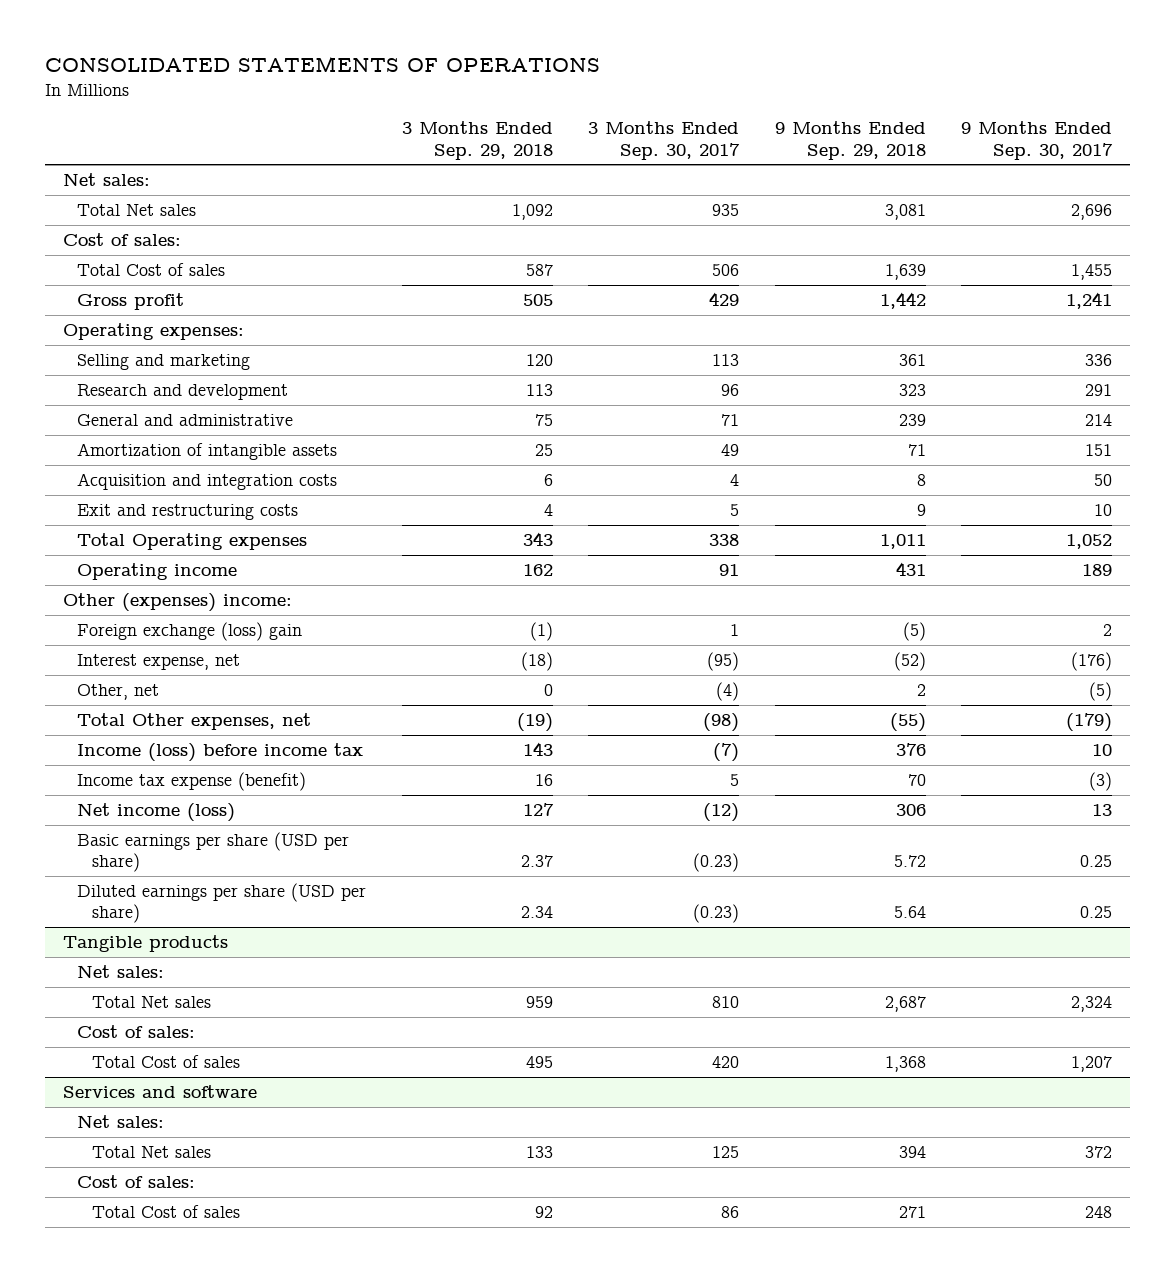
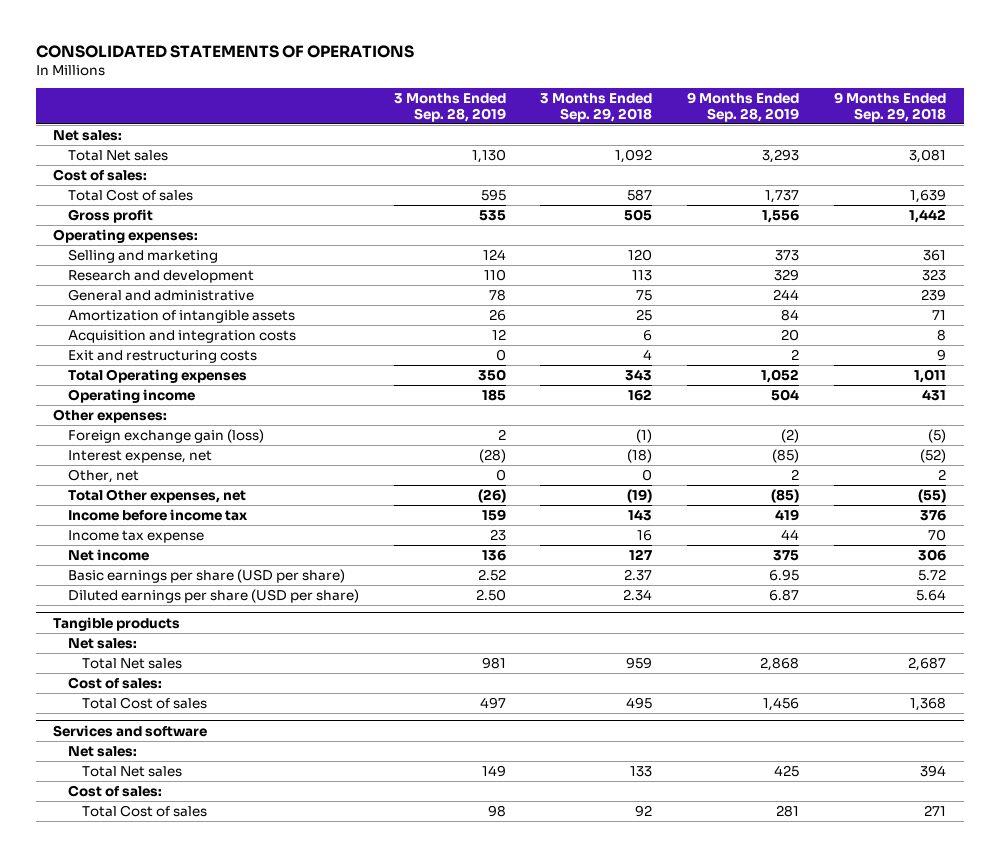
[588,121,741,160] 3 Months Ended Sep. 30, 2017 -> none
[961,121,1114,160] 9 Months Ended Sep. 30, 2017 -> none
none -> [393,93,506,122] 3 Months Ended Sep. 28, 2019
none -> [687,92,800,122] 9 Months Ended Sep. 28, 2019
[62,592,292,612] Other (expenses) income: -> [53,408,168,423] Other expenses:
[77,621,303,641] Foreign exchange (loss) gain -> [67,428,264,443] Foreign exchange gain (loss)
[77,742,364,762] Income (loss) before income tax -> [67,508,247,521] Income before income tax
[77,771,307,791] Income tax expense (benefit) -> [67,529,204,543] Income tax expense
[77,802,236,822] Net income (loss) -> [67,548,149,561] Net income

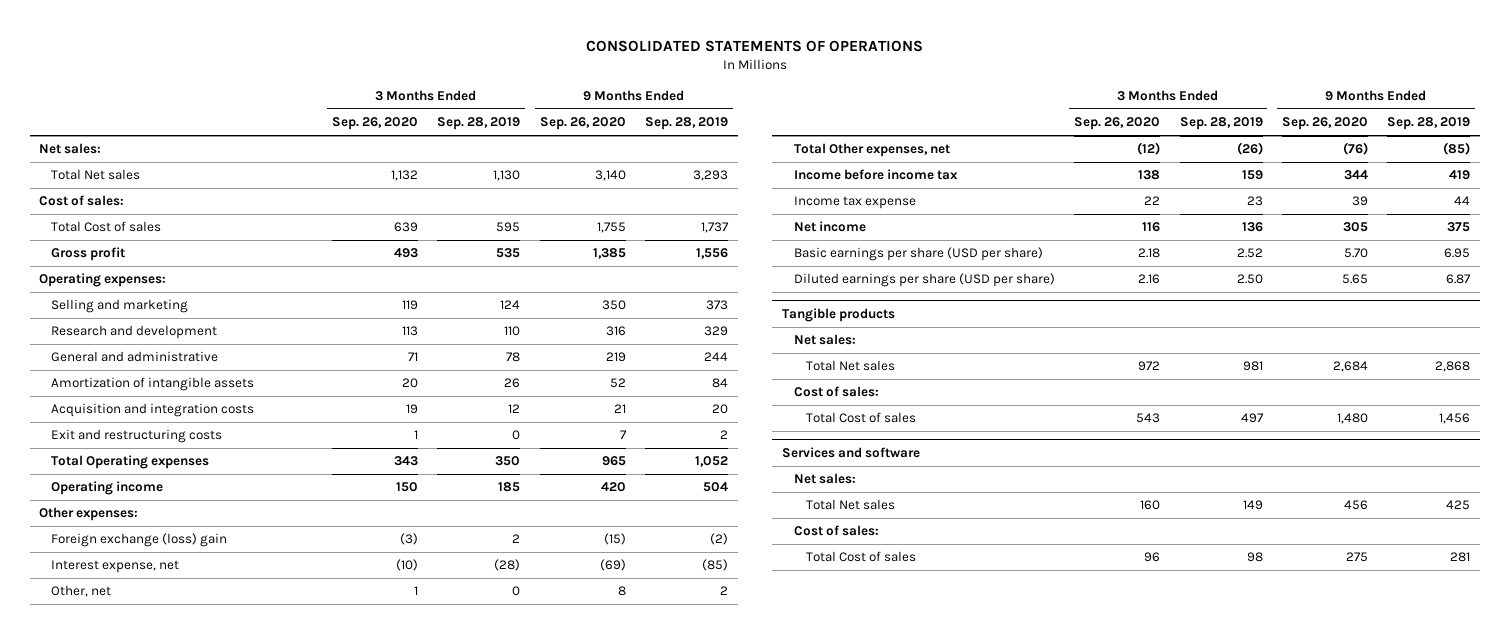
[540,93,653,122] 3 Months Ended Sep. 29, 2018 -> none
[834,92,947,122] 9 Months Ended Sep. 29, 2018 -> none
none -> [331,117,418,131] Sep. 26, 2020
none -> [539,117,626,131] Sep. 26, 2020
[67,428,264,443] Foreign exchange gain (loss) -> [51,533,228,548] Foreign exchange (loss) gain

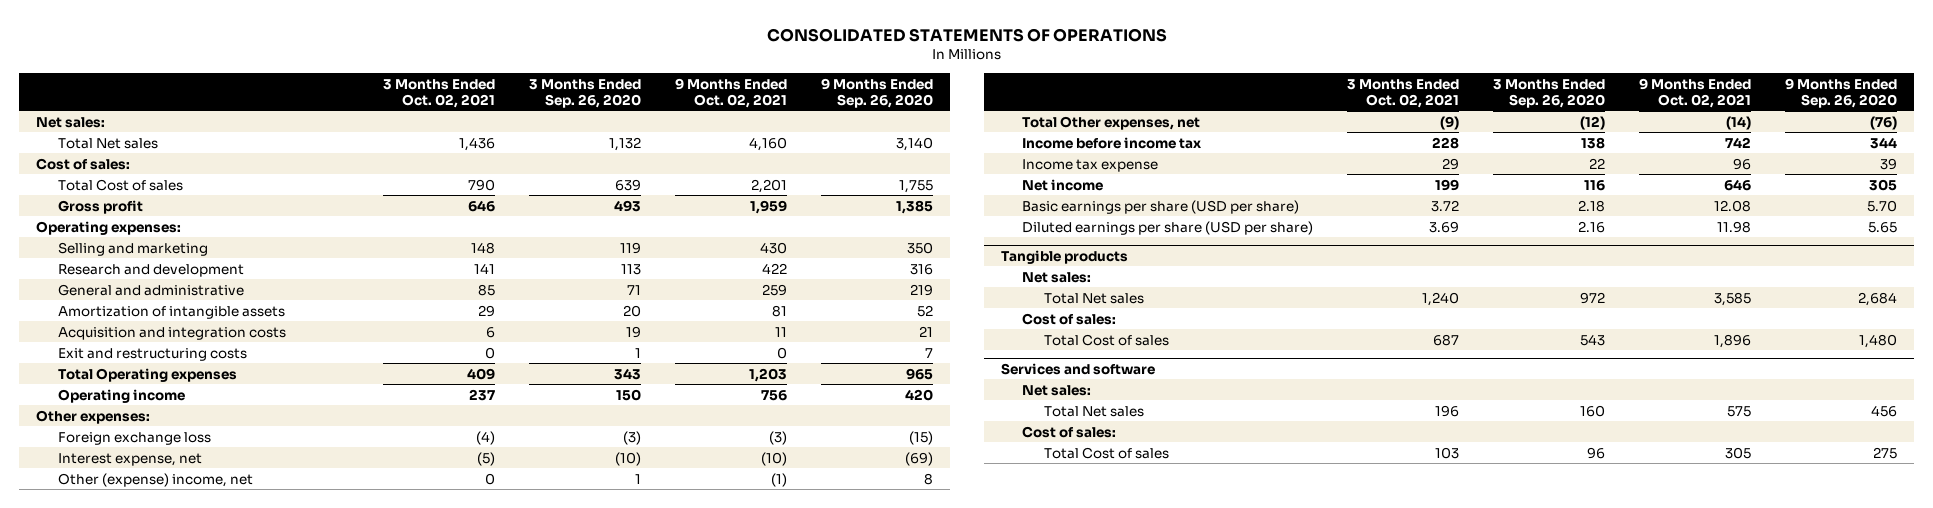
[437,117,521,131] Sep. 28, 2019 -> none
[645,117,729,131] Sep. 28, 2019 -> none
none -> [382,78,495,108] 3 Months Ended Oct. 02, 2021
none -> [674,77,787,108] 9 Months Ended Oct. 02, 2021
[51,533,228,548] Foreign exchange (loss) gain -> [58,431,212,445] Foreign exchange loss
[51,585,112,598] Other, net -> [58,472,254,487] Other (expense) income, net

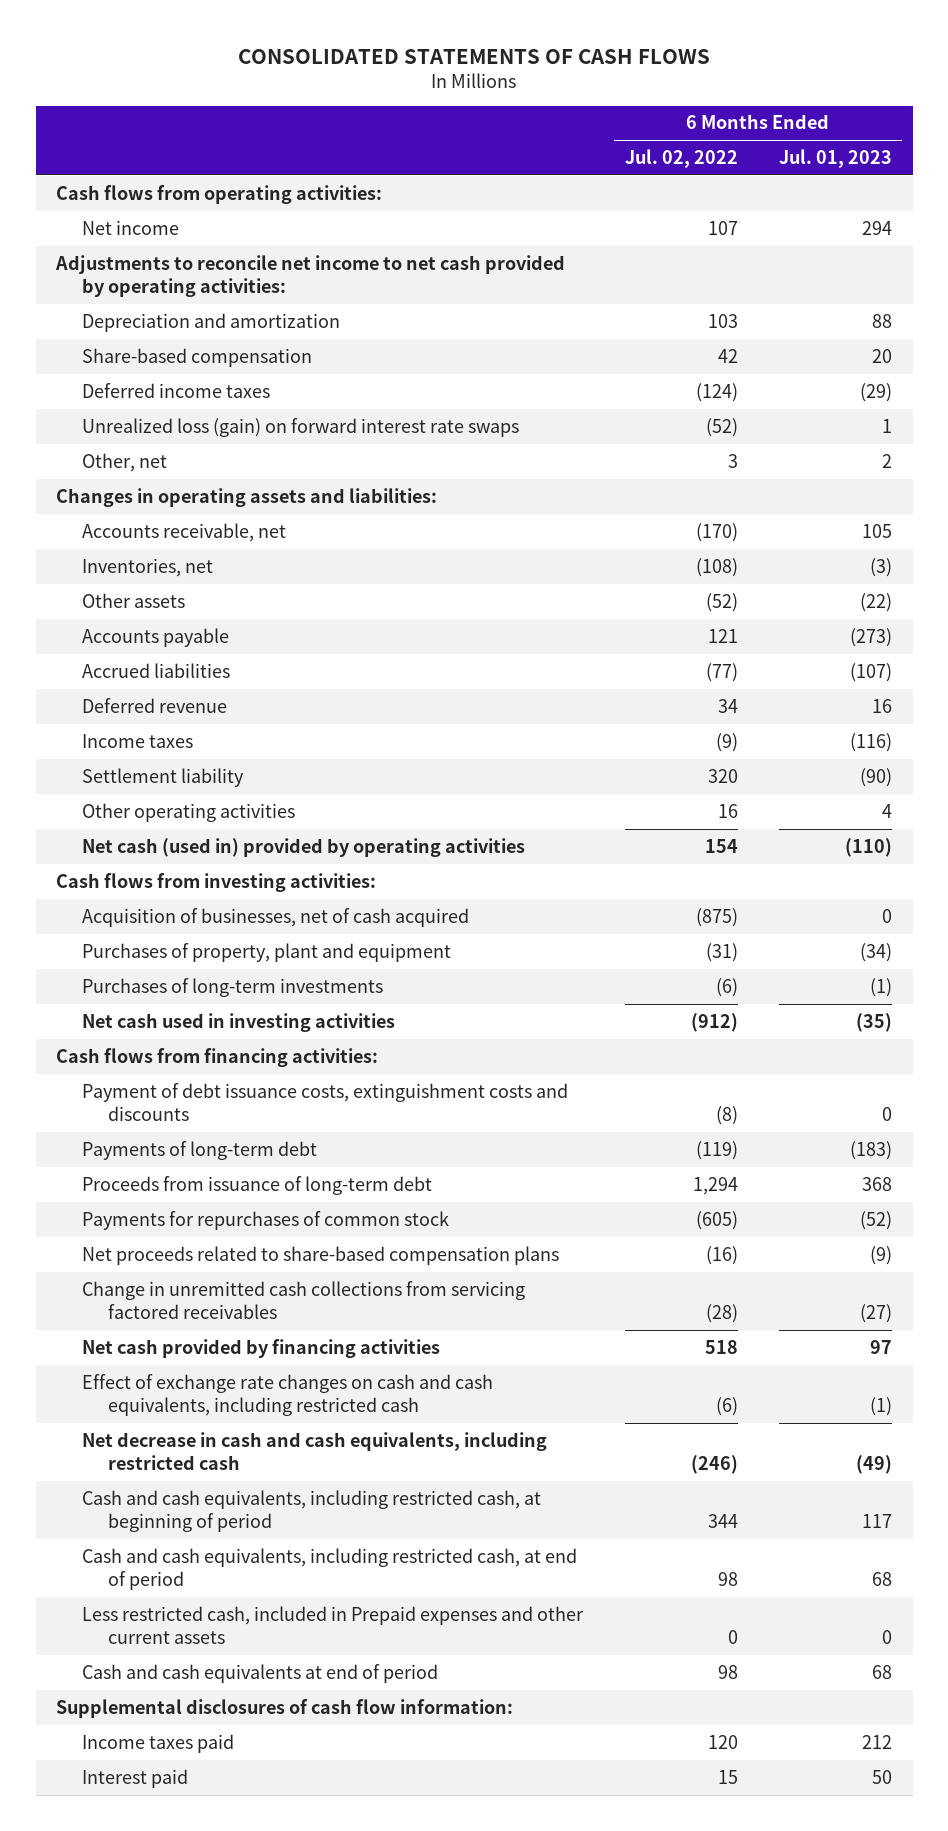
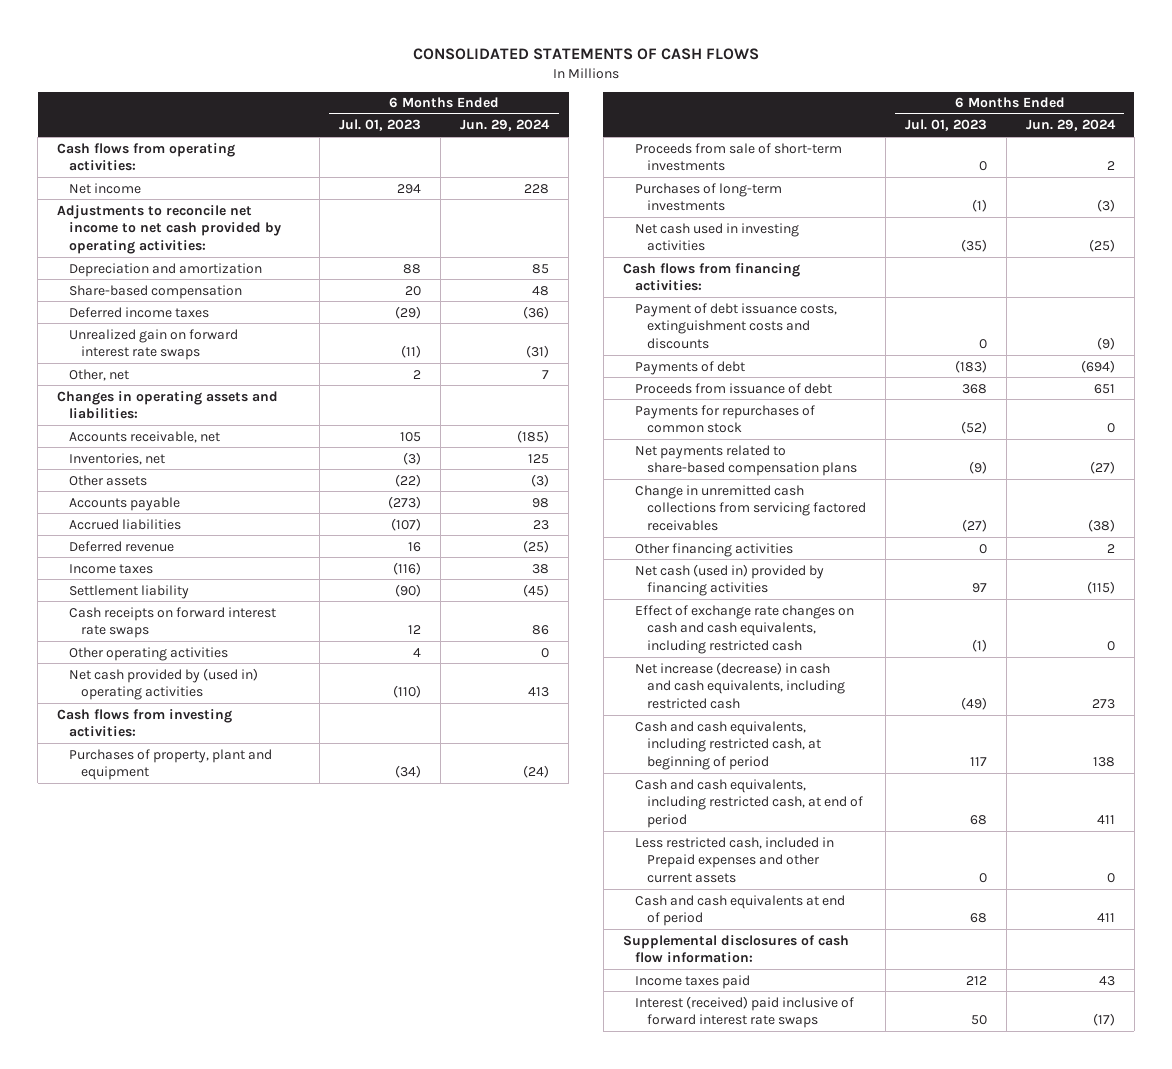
[624,149,738,169] Jul. 02, 2022 -> none
none -> [460,119,551,132] Jun. 29, 2024
[82,417,520,437] Unrealized loss (gain) on forward interest rate swaps -> [69,328,239,361] Unrealized gain on forward interest rate swaps
[881,418,892,433] 1 -> [401,345,422,359] (11)
none -> [69,606,277,639] Cash receipts on forward interest rate swaps
[82,837,526,857] Net cash (used in) provided by operating activities -> [69,667,259,701] Net cash provided by (used in) operating activities
[82,907,470,927] Acquisition of businesses, net of cash acquired -> none
none -> [634,142,842,172] Proceeds from sale of short-term investments
[82,1140,318,1160] Payments of long-term debt -> [634,360,745,375] Payments of debt
[82,1175,433,1195] Proceeds from issuance of long-term debt -> [634,382,832,394] Proceeds from issuance of debt
[82,1245,560,1265] Net proceeds related to share-based compensation plans -> [634,444,857,477] Net payments related to share-based compensation plans
none -> [634,542,793,557] Other financing activities
[82,1338,441,1358] Net cash provided by financing activities -> [634,563,824,597] Net cash (used in) provided by financing activities
[82,1431,548,1470] Net decrease in cash and cash equivalents, including restricted cash -> [634,661,845,710] Net increase (decrease) in cash and cash equivalents, including restricted cash
[82,1768,189,1788] Interest paid -> none
none -> [634,995,854,1029] Interest (received) paid inclusive of forward interest rate swaps

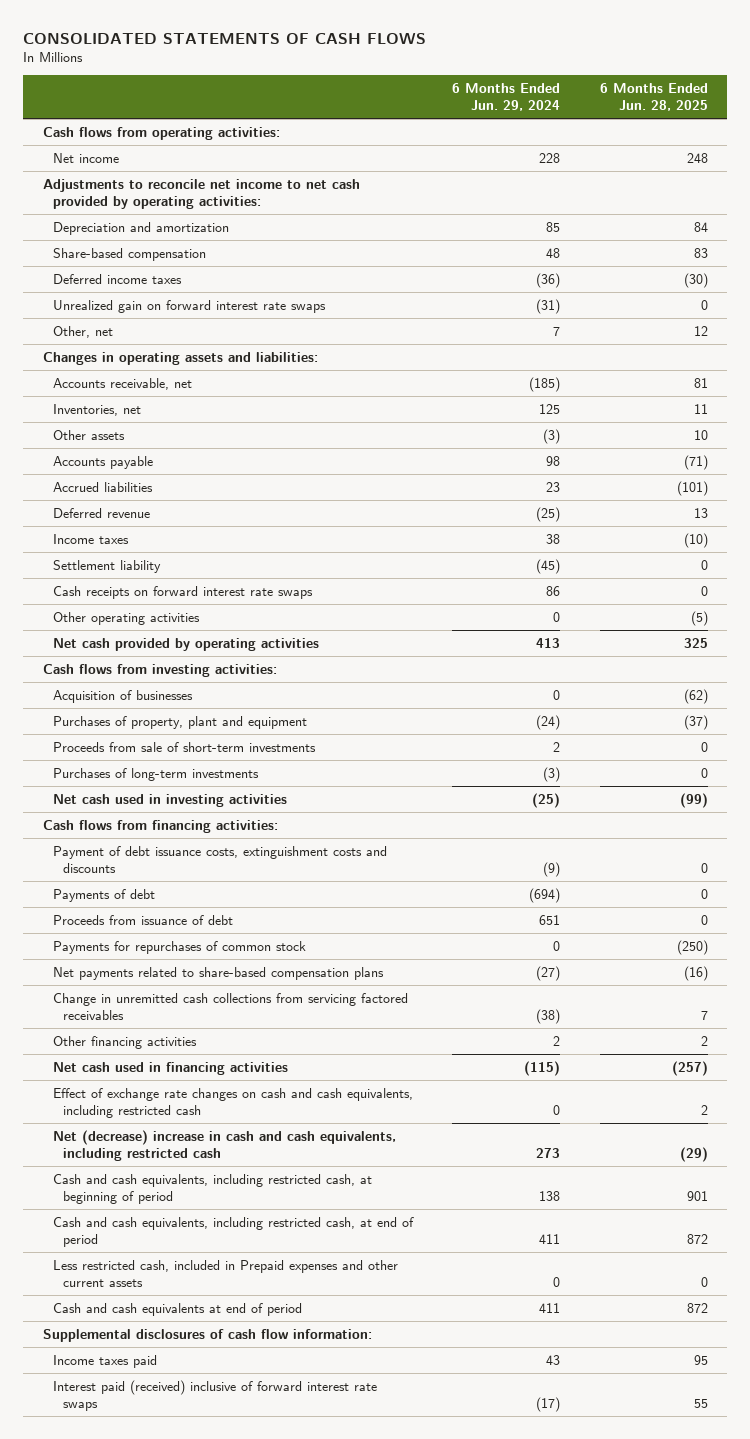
[339,119,422,132] Jul. 01, 2023 -> none
none -> [599,82,708,111] 6 Months Ended Jun. 28, 2025
[69,667,259,701] Net cash provided by (used in) operating activities -> [52,637,319,651] Net cash provided by operating activities
none -> [52,689,193,703] Acquisition of businesses
[634,563,824,597] Net cash (used in) provided by financing activities -> [52,1061,288,1075] Net cash used in financing activities
[634,661,845,710] Net increase (decrease) in cash and cash equivalents, including restricted cash -> [52,1129,396,1161] Net (decrease) increase in cash and cash equivalents, including restricted cash
[634,995,854,1029] Interest (received) paid inclusive of forward interest rate swaps -> [52,1379,377,1411] Interest paid (received) inclusive of forward interest rate swaps

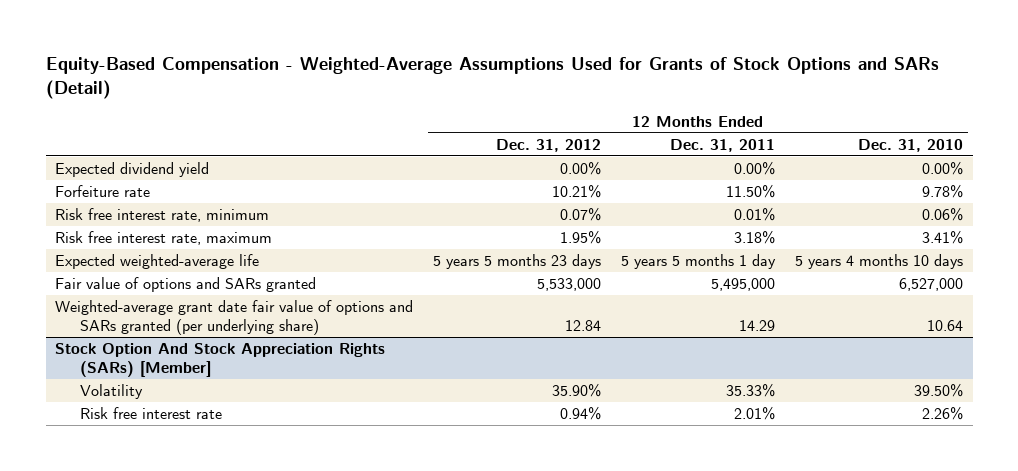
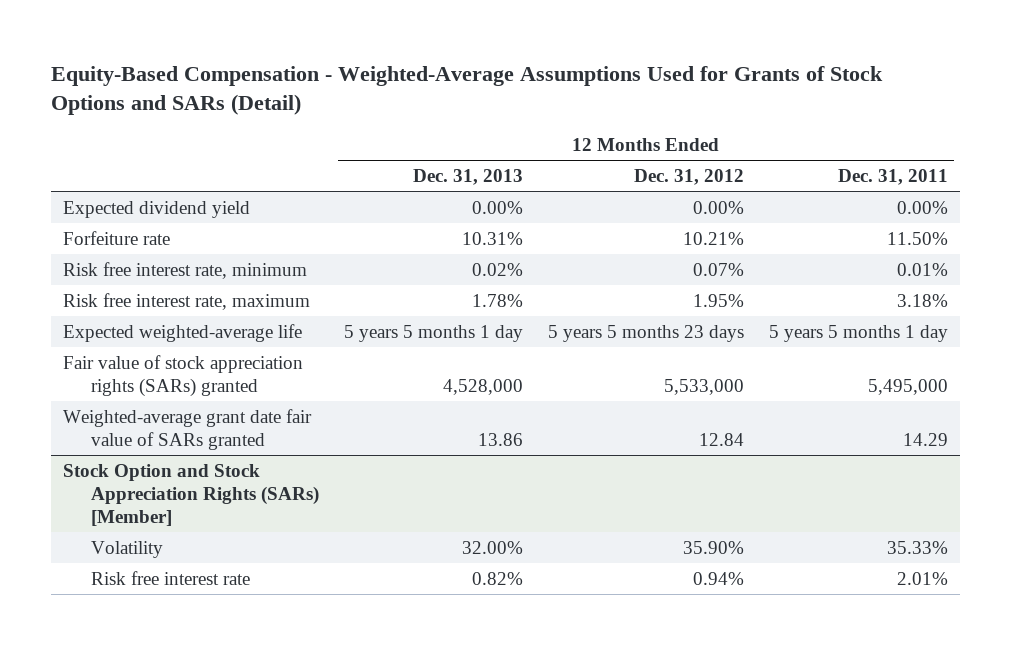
[857,138,963,152] Dec. 31, 2010 -> none
none -> [413,168,524,185] Dec. 31, 2013
[55,276,317,292] Fair value of options and SARs granted -> [63,354,304,397] Fair value of stock appreciation rights (SARs) granted
[55,299,414,335] Weighted-average grant date fair value of options and SARs granted (per underlying share) -> [63,408,313,450] Weighted-average grant date fair value of SARs granted
[55,342,386,377] Stock Option And Stock Appreciation Rights (SARs) [Member] -> [63,463,320,526] Stock Option and Stock Appreciation Rights (SARs) [Member]

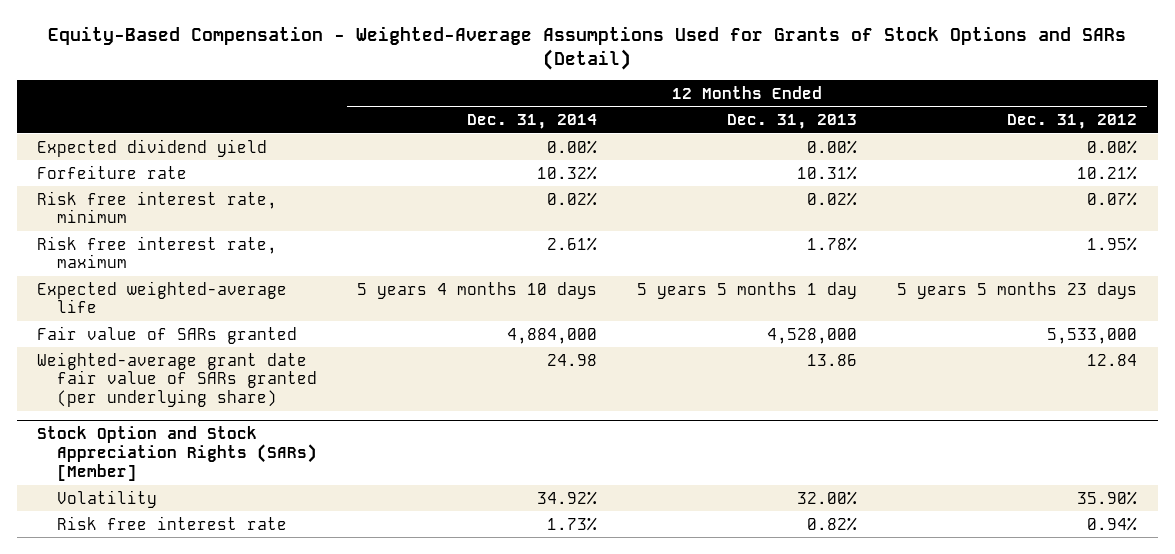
[837,168,948,185] Dec. 31, 2011 -> none
none -> [467,114,598,130] Dec. 31, 2014
[63,354,304,397] Fair value of stock appreciation rights (SARs) granted -> [37,325,298,344] Fair value of SARs granted
[63,408,313,450] Weighted-average grant date fair value of SARs granted -> [37,351,317,408] Weighted-average grant date fair value of SARs granted (per underlying share)

